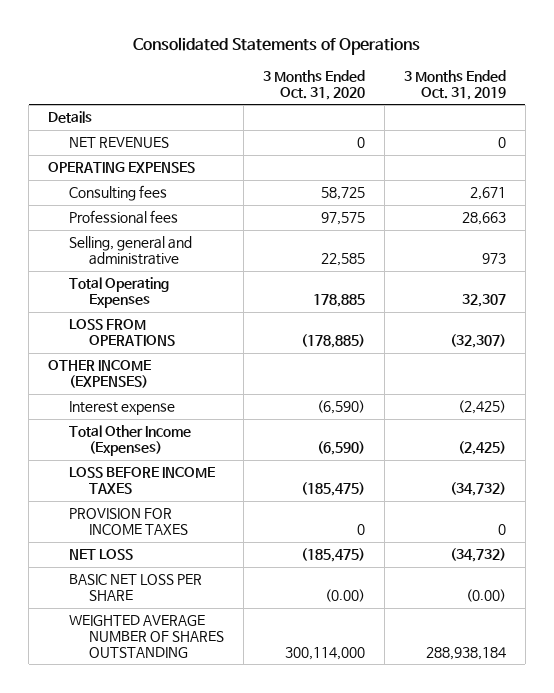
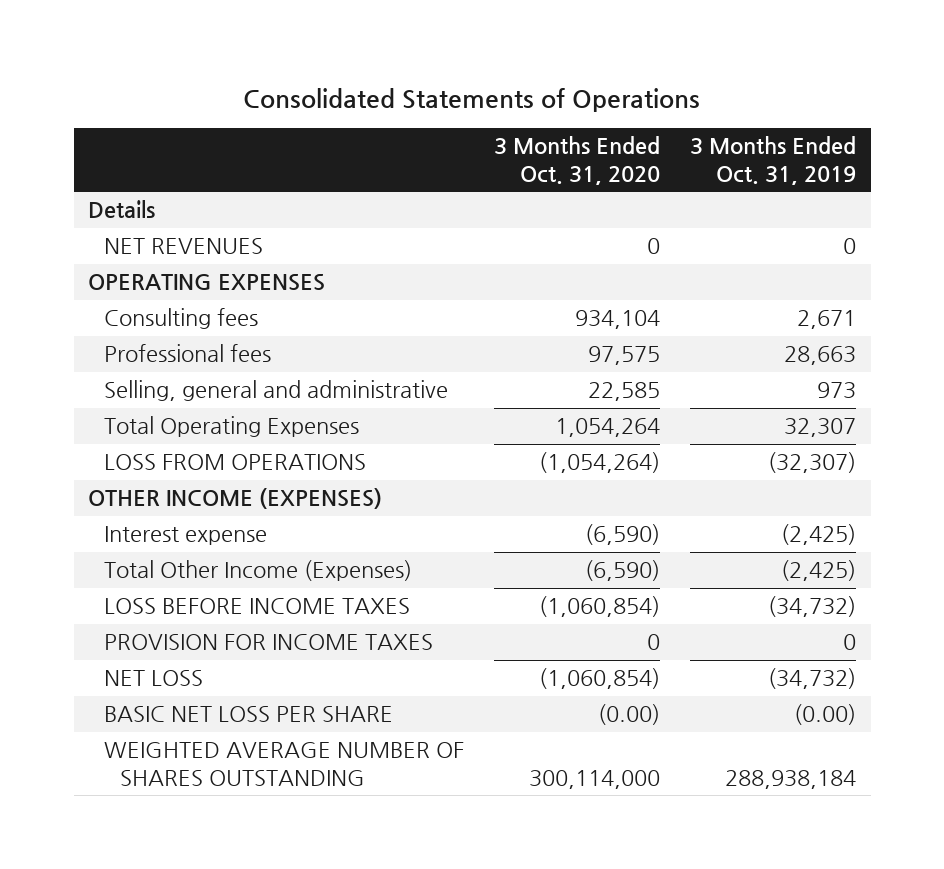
[320,187,365,201] 58,725 -> [575,310,661,330] 934,104
[312,294,365,308] 178,885 -> [555,418,661,438] 1,054,264
[300,334,365,349] (178,885) -> [539,452,661,474] (1,054,264)
[300,482,365,497] (185,475) -> [539,596,661,618] (1,060,854)
[300,548,365,563] (185,475) -> [539,668,661,690] (1,060,854)

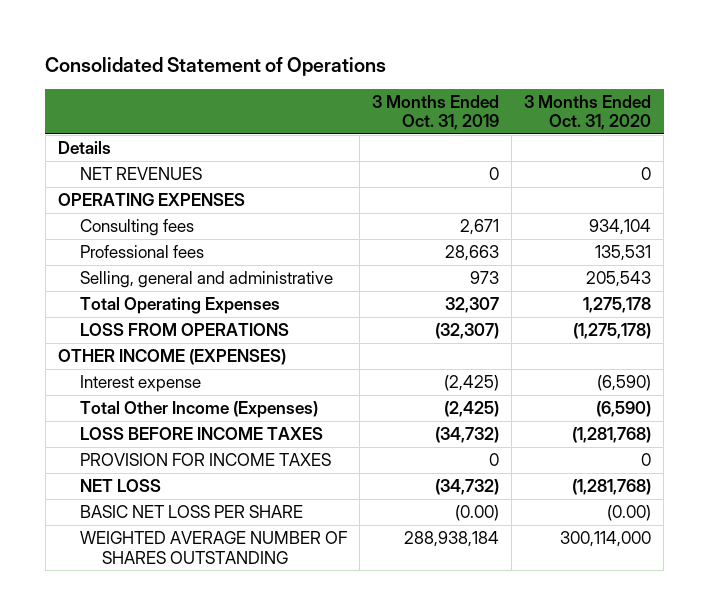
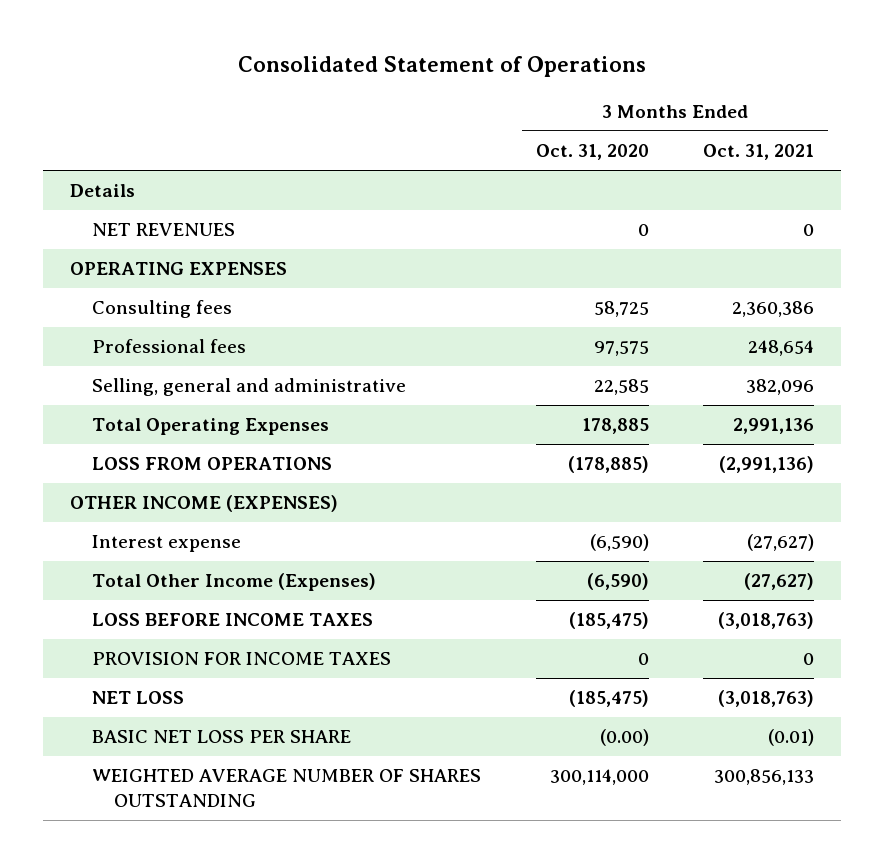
[372,94,500,131] 3 Months Ended Oct. 31, 2019 -> none
none -> [703,144,815,161] Oct. 31, 2021
[589,219,652,236] 934,104 -> [593,301,649,318] 58,725
[595,245,652,262] 135,531 -> [593,341,649,357] 97,575
[586,271,652,288] 205,543 -> [593,379,649,396] 22,585
[583,297,652,314] 1,275,178 -> [581,418,649,435] 178,885
[573,323,652,340] (1,275,178) -> [567,456,649,474] (178,885)
[572,427,652,444] (1,281,768) -> [568,612,649,630] (185,475)
[572,479,652,496] (1,281,768) -> [568,690,649,708] (185,475)

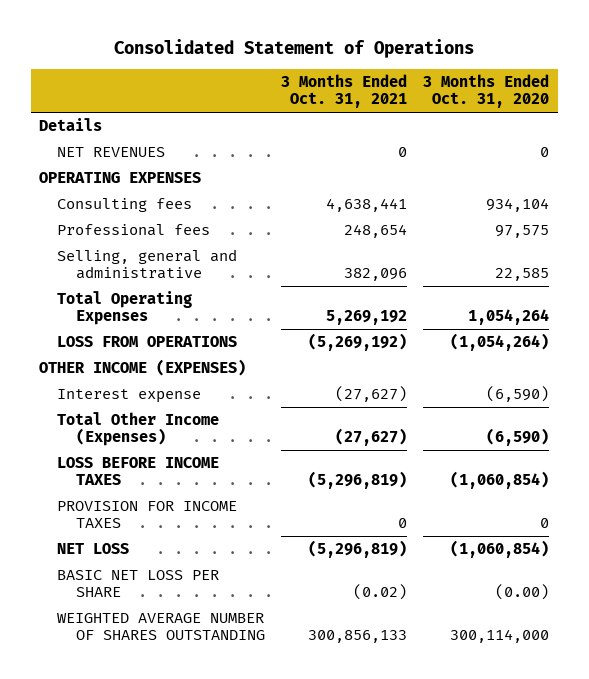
[593,301,649,318] 58,725 -> [486,198,550,213] 934,104
[732,301,815,318] 2,360,386 -> [326,198,408,213] 4,638,441
[581,418,649,435] 178,885 -> [468,309,550,326] 1,054,264
[733,418,815,435] 2,991,136 -> [326,310,408,326] 5,269,192
[567,456,649,474] (178,885) -> [450,333,550,352] (1,054,264)
[719,456,815,474] (2,991,136) -> [308,333,408,352] (5,269,192)
[568,612,649,630] (185,475) -> [450,471,550,490] (1,060,854)
[718,612,815,630] (3,018,763) -> [308,471,408,490] (5,296,819)
[568,690,649,708] (185,475) -> [450,540,550,559] (1,060,854)
[718,690,815,708] (3,018,763) -> [308,540,408,559] (5,296,819)
[768,729,815,747] (0.01) -> [353,584,408,601] (0.02)

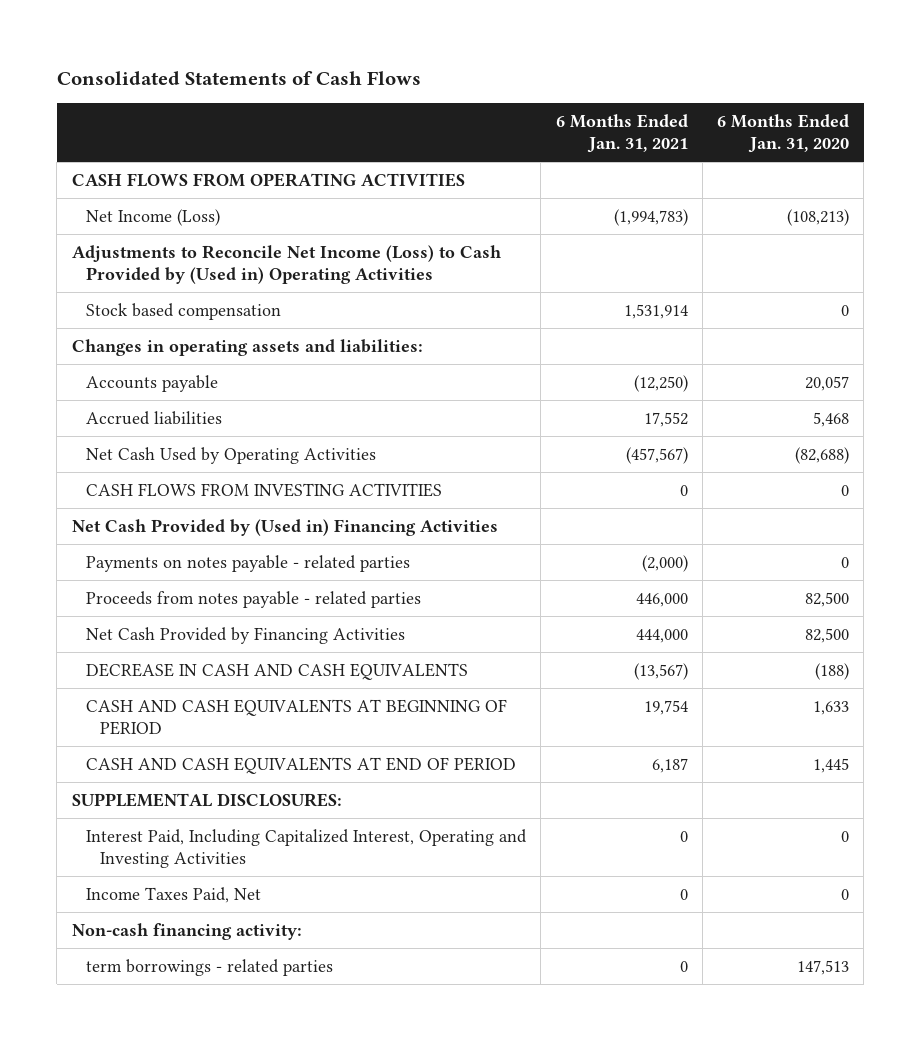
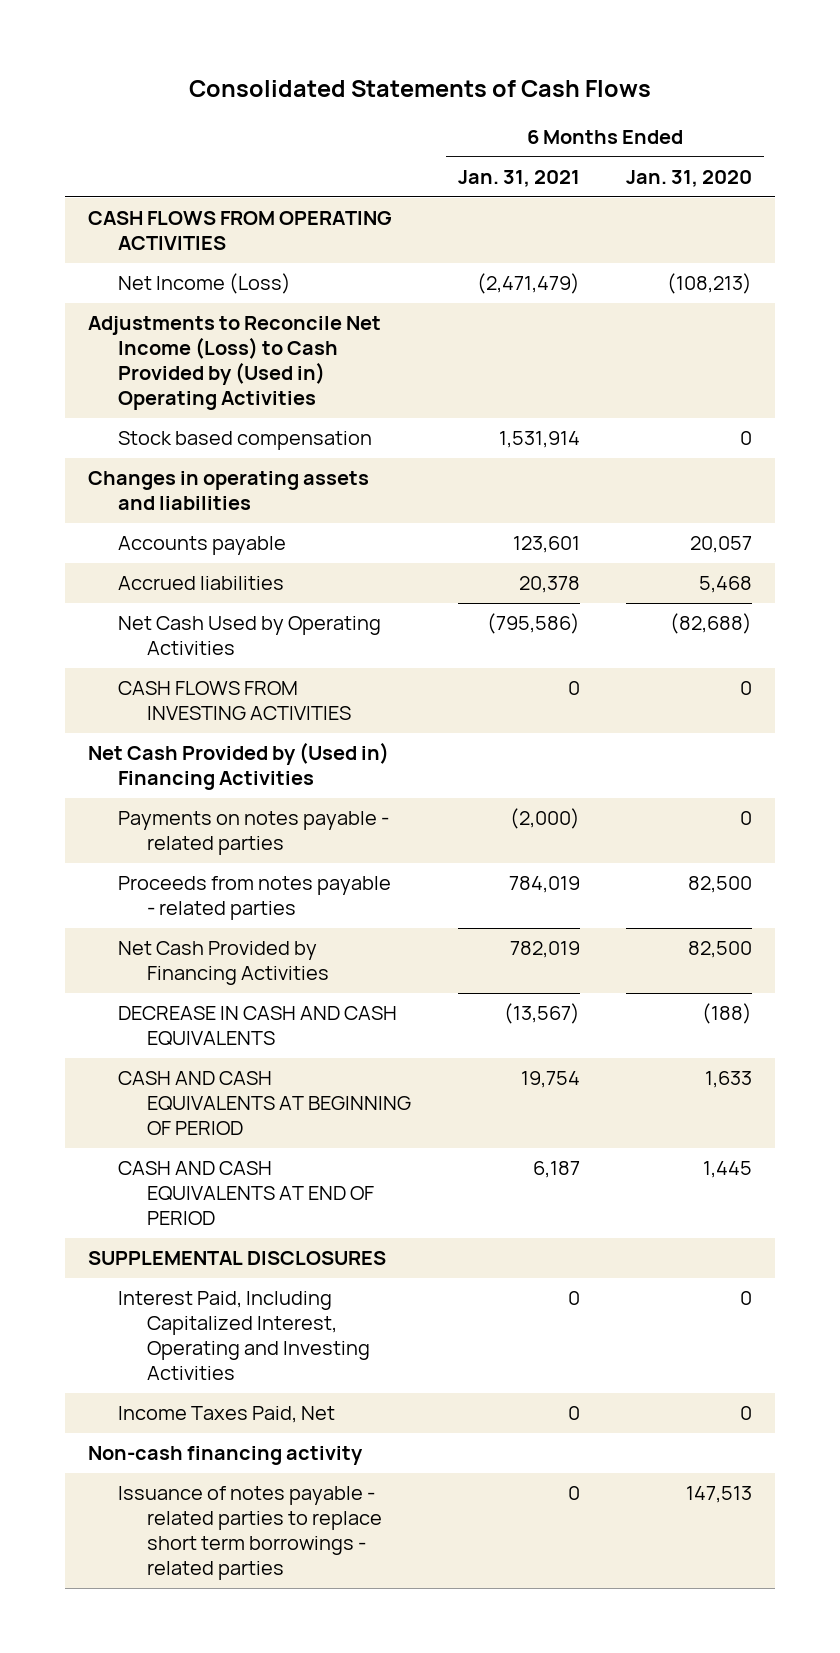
[613,208,688,226] (1,994,783) -> [476,273,580,295] (2,471,479)
[71,338,423,356] Changes in operating assets and liabilities: -> [88,471,370,511] Changes in operating assets and liabilities
[633,374,688,392] (12,250) -> [512,536,580,554] 123,601
[643,411,688,427] 17,552 -> [518,576,580,594] 20,378
[625,446,688,464] (457,567) -> [486,613,580,635] (795,586)
[635,592,688,607] 446,000 -> [508,876,580,894] 784,019
[635,628,688,643] 444,000 -> [509,941,580,959] 782,019
[71,792,342,807] SUPPLEMENTAL DISCLOSURES: -> [88,1251,387,1266] SUPPLEMENTAL DISCLOSURES
[71,922,302,940] Non-cash financing activity: -> [88,1446,364,1466] Non-cash financing activity
[86,958,334,976] term borrowings - related parties -> [117,1486,383,1581] Issuance of notes payable - related parties to replace short term borrowings - related parties

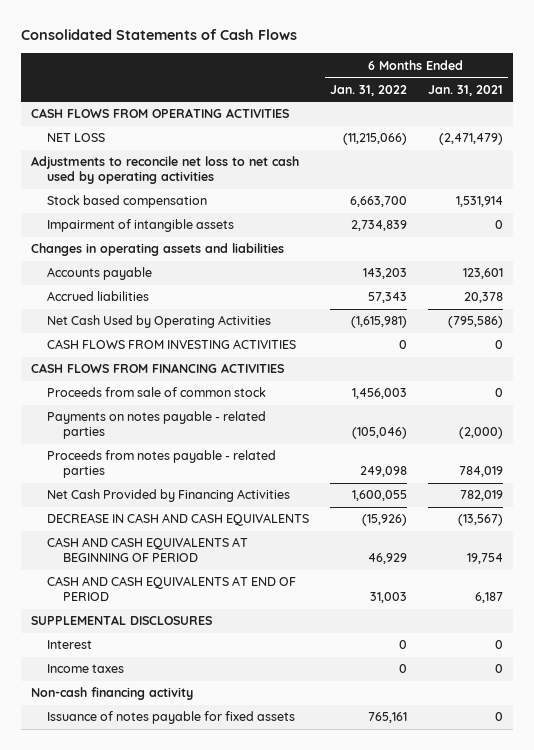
[625,170,752,188] Jan. 31, 2020 -> none
none -> [329,84,407,96] Jan. 31, 2022
[117,273,291,295] Net Income (Loss) -> [46,133,105,143] NET LOSS
[88,316,382,411] Adjustments to Reconcile Net Income (Loss) to Cash Provided by (Used in) Operating Activities -> [31,156,300,185] Adjustments to reconcile net loss to net cash used by operating activities
none -> [46,219,234,233] Impairment of intangible assets
[88,742,390,791] Net Cash Provided by (Used in) Financing Activities -> [31,363,285,374] CASH FLOWS FROM FINANCING ACTIVITIES
none -> [46,387,266,398] Proceeds from sale of common stock
[117,1291,371,1381] Interest Paid, Including Capitalized Interest, Operating and Investing Activities -> [46,640,92,650] Interest
[117,1406,335,1424] Income Taxes Paid, Net -> [46,664,124,674] Income taxes
[117,1486,383,1581] Issuance of notes payable - related parties to replace short term borrowings - related parties -> none
none -> [46,711,295,725] Issuance of notes payable for fixed assets

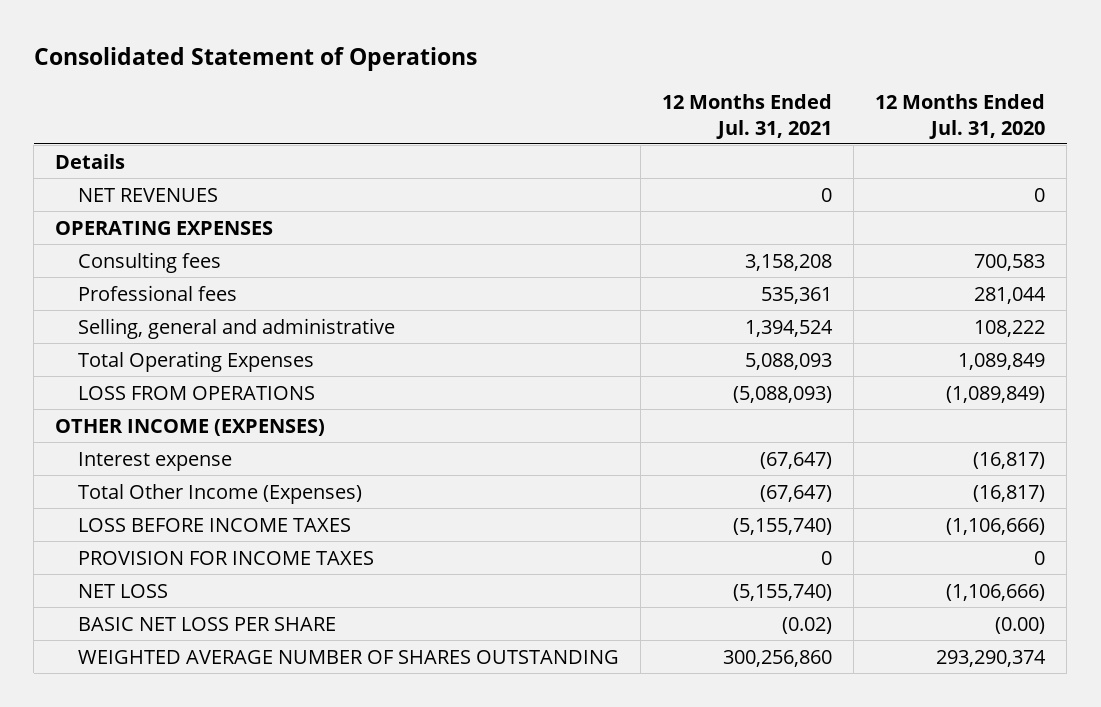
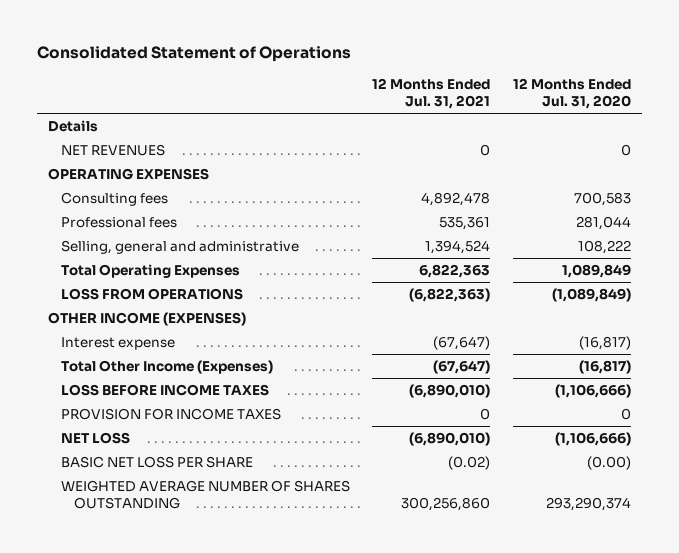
[745,253,833,271] 3,158,208 -> [421,192,491,207] 4,892,478
[745,352,833,370] 5,088,093 -> [419,264,491,279] 6,822,363
[733,385,833,403] (5,088,093) -> [409,288,491,303] (6,822,363)
[733,517,833,535] (5,155,740) -> [409,384,491,399] (6,890,010)
[733,583,833,601] (5,155,740) -> [409,432,491,447] (6,890,010)

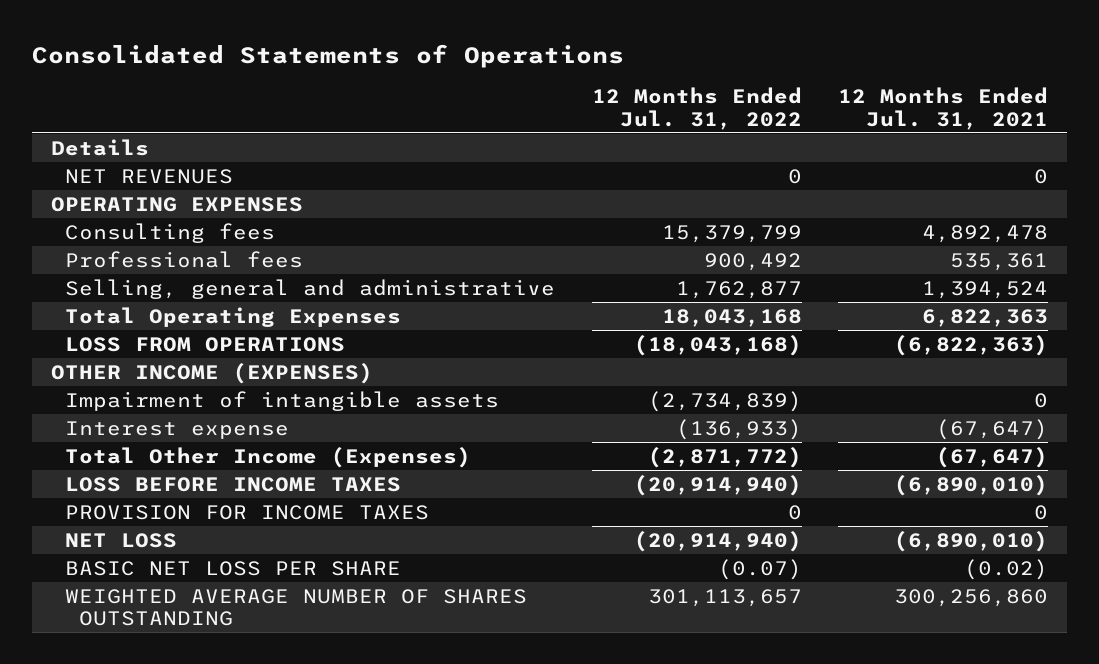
[37,46,352,63] Consolidated Statement of Operations -> [32,43,625,68] Consolidated Statements of Operations
[512,78,631,110] 12 Months Ended Jul. 31, 2020 -> none
none -> [591,86,802,130] 12 Months Ended Jul. 31, 2022
none -> [64,390,499,411] Impairment of intangible assets

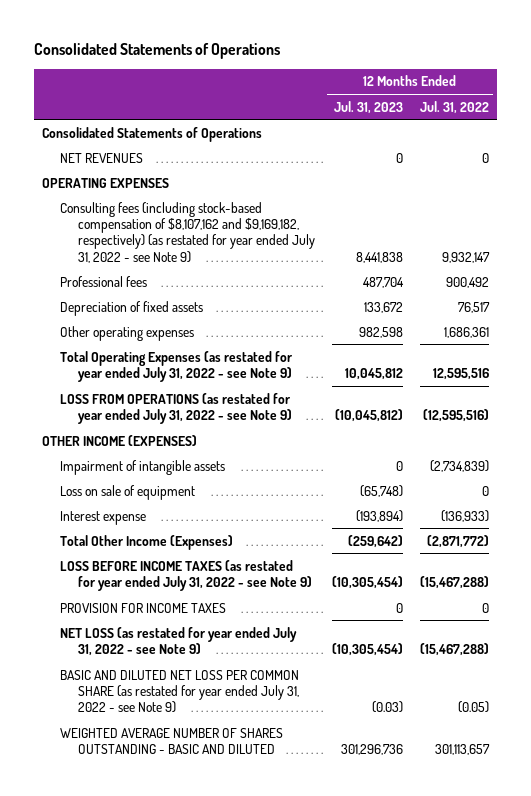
[838,86,1049,130] 12 Months Ended Jul. 31, 2021 -> none
none -> [333,100,403,114] Jul. 31, 2023
[50,138,149,156] Details -> none
none -> [42,126,263,142] Consolidated Statements of Operations
[64,222,275,243] Consulting fees -> none
none -> [60,201,315,263] Consulting fees (including stock-based compensation of $8,107,162 and $9,169,182, respectively) (as restated for year ended July 31, 2022 - see Note 9)
[64,278,555,299] Selling, general and administrative -> none
none -> [60,300,204,316] Depreciation of fixed assets
none -> [60,325,195,341] Other operating expenses
[64,306,401,327] Total Operating Expenses -> [60,350,294,382] Total Operating Expenses (as restated for year ended July 31, 2022 - see Note 9)
[661,308,802,327] 18,043,168 -> [432,367,489,380] 12,595,516
[64,336,345,352] LOSS FROM OPERATIONS -> [60,392,292,424] LOSS FROM OPERATIONS (as restated for year ended July 31, 2022 - see Note 9)
[633,334,802,356] (18,043,168) -> [422,408,489,422] (12,595,516)
none -> [60,484,196,500] Loss on sale of equipment
[64,476,401,492] LOSS BEFORE INCOME TAXES -> [60,559,312,591] LOSS BEFORE INCOME TAXES (as restated for year ended July 31, 2022 - see Note 9)
[633,474,802,496] (20,914,940) -> [419,575,489,589] (15,467,288)
[64,532,177,548] NET LOSS -> none
none -> [60,626,298,656] NET LOSS (as restated for year ended July 31, 2022 - see Note 9)
[64,560,401,576] BASIC NET LOSS PER SHARE -> [60,669,300,714] BASIC AND DILUTED NET LOSS PER COMMON SHARE (as restated for year ended July 31, 2022 - see Note 9)
[717,558,802,580] (0.07) -> [457,701,489,714] (0.05)
[64,588,527,627] WEIGHTED AVERAGE NUMBER OF SHARES OUTSTANDING -> [60,727,284,754] WEIGHTED AVERAGE NUMBER OF SHARES OUTSTANDING - BASIC AND DILUTED

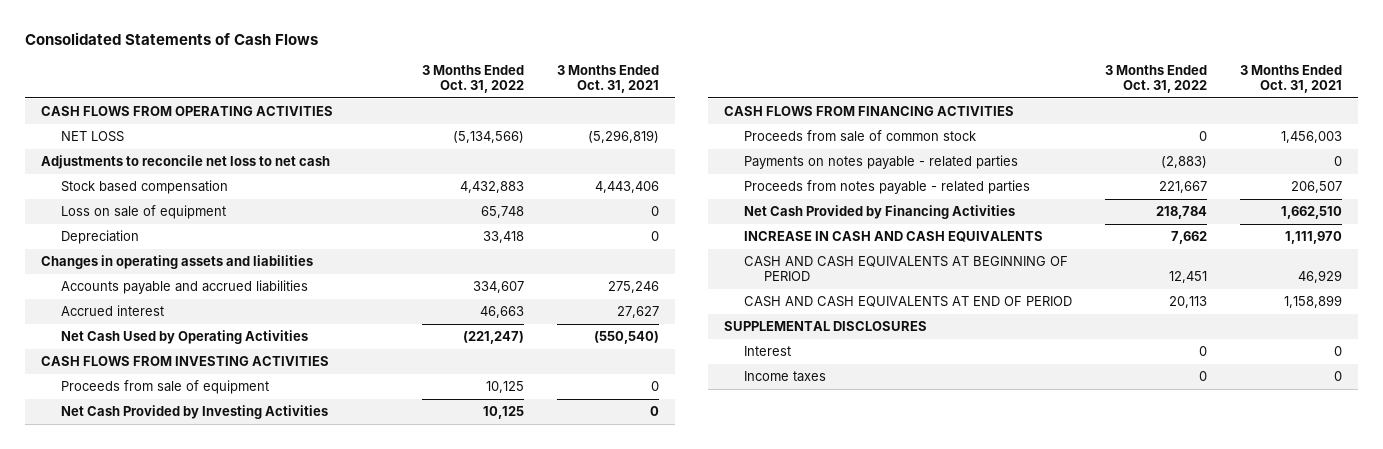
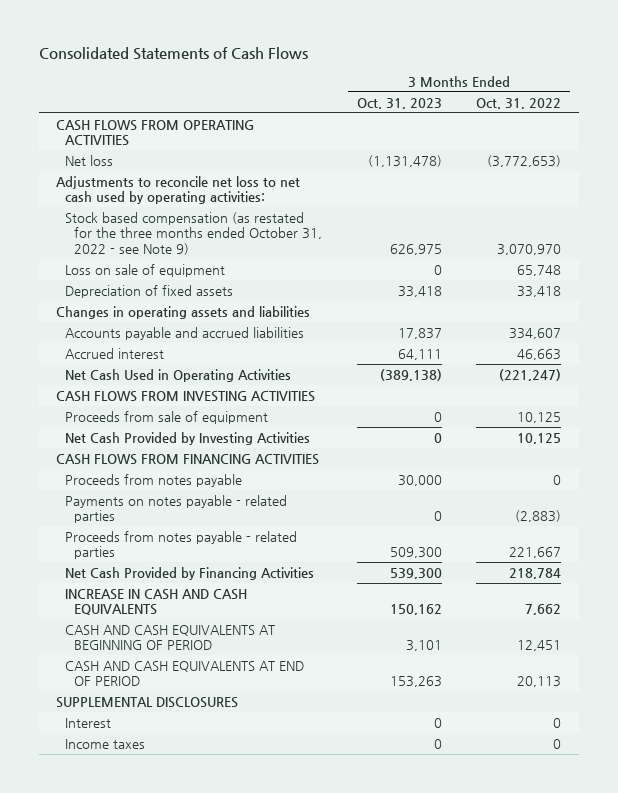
[556,64,659,93] 3 Months Ended Oct. 31, 2021 -> none
none -> [356,97,442,109] Oct. 31, 2023
[61,180,229,195] Stock based compensation -> none
[61,131,125,143] NET LOSS -> [65,154,114,166] Net loss
[453,131,525,144] (5,134,566) -> [487,154,562,167] (3,772,653)
[41,155,331,170] Adjustments to reconcile net loss to net cash -> [56,175,301,205] Adjustments to reconcile net loss to net cash used by operating activities:
none -> [65,211,323,256] Stock based compensation (as restated for the three months ended October 31, 2022 - see Note 9)
[61,230,140,245] Depreciation -> [65,284,234,298] Depreciation of fixed assets
[61,330,309,345] Net Cash Used by Operating Activities -> [65,368,292,382] Net Cash Used in Operating Activities
[744,130,977,143] Proceeds from sale of common stock -> [65,473,243,487] Proceeds from notes payable

